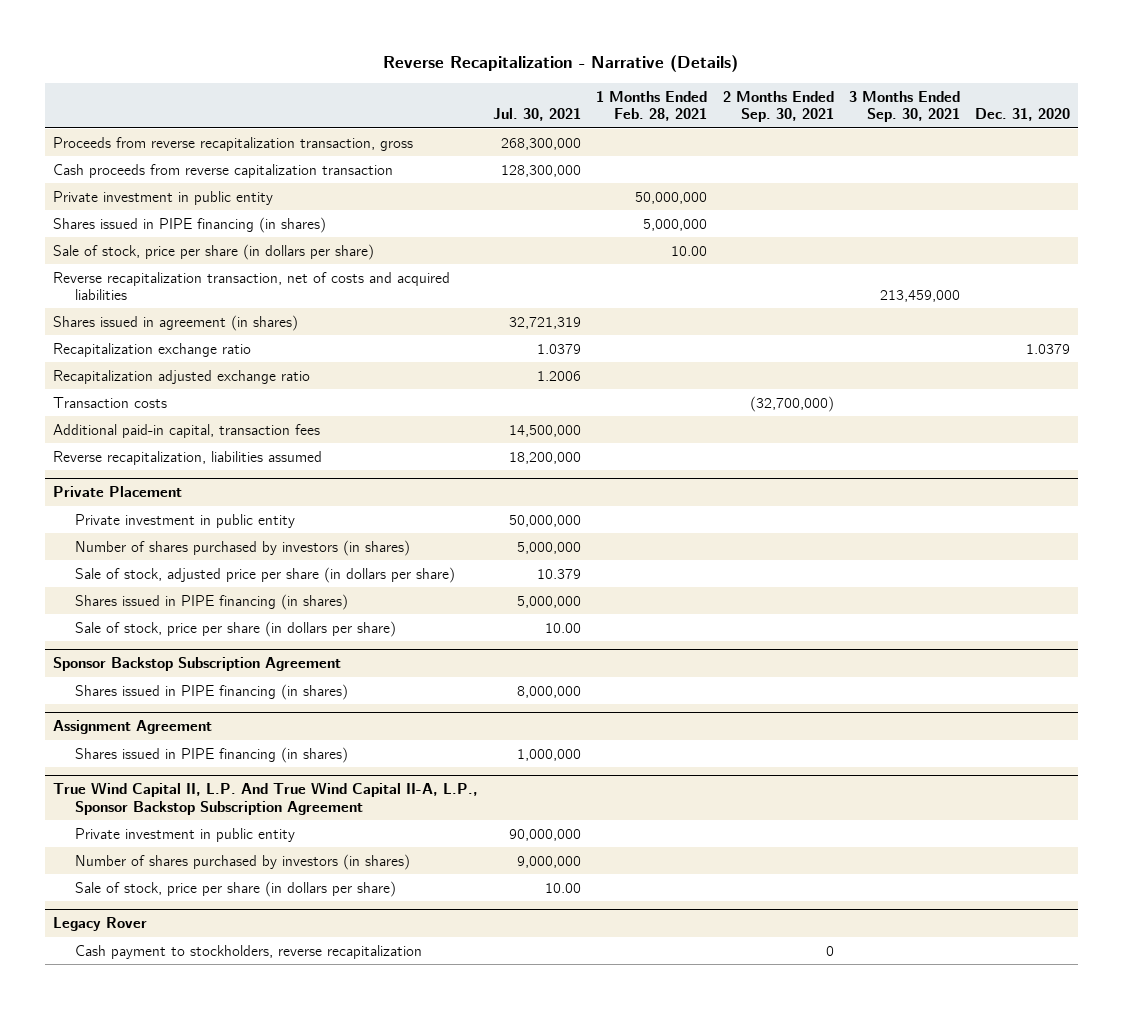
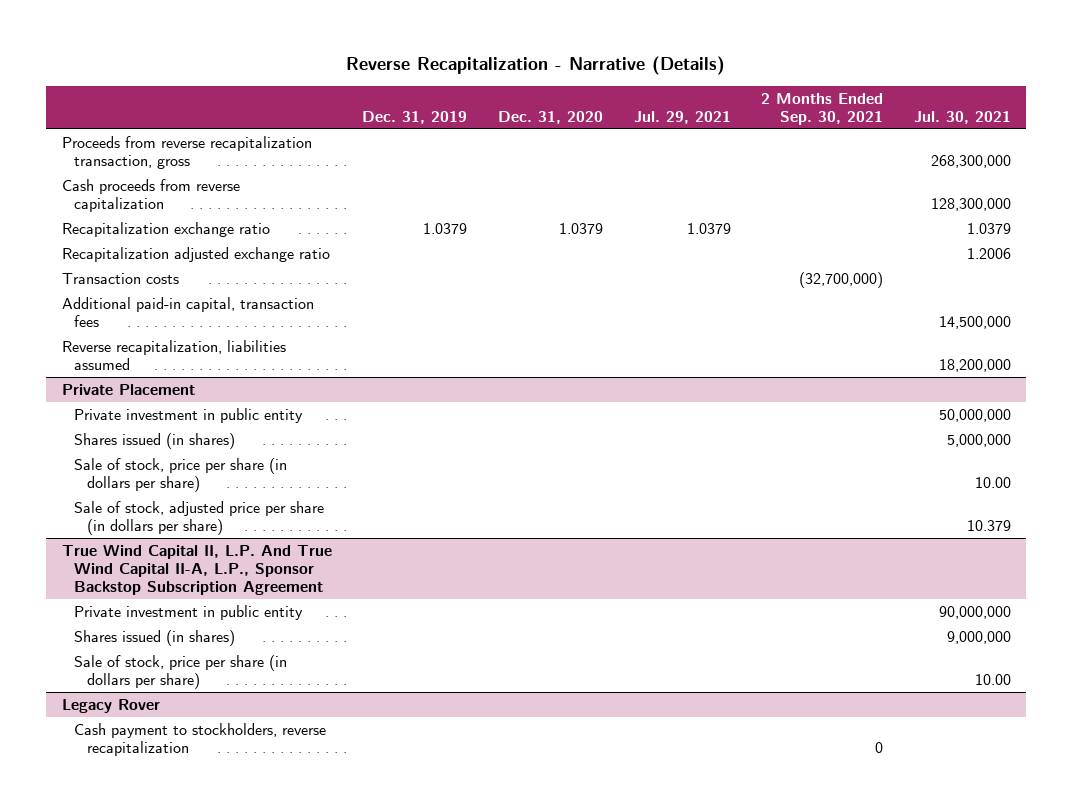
[596,91,708,122] 1 Months Ended Feb. 28, 2021 -> none
[848,91,960,123] 3 Months Ended Sep. 30, 2021 -> none
none -> [362,110,468,124] Dec. 31, 2019
none -> [633,110,731,124] Jul. 29, 2021
[52,190,273,205] Private investment in public entity -> none
[52,216,326,233] Shares issued in PIPE financing (in shares) -> none
[52,243,374,260] Sale of stock, price per share (in dollars per share) -> none
[52,271,450,300] Reverse recapitalization transaction, net of costs and acquired liabilities -> none
[52,314,298,331] Shares issued in agreement (in shares) -> none
[52,163,393,178] Cash proceeds from reverse capitalization transaction -> [61,178,240,212] Cash proceeds from reverse capitalization
[74,593,348,610] Shares issued in PIPE financing (in shares) -> none
[74,539,410,556] Number of shares purchased by investors (in shares) -> [74,432,236,449] Shares issued (in shares)
[52,657,341,672] Sponsor Backstop Subscription Agreement -> none
[74,683,348,700] Shares issued in PIPE financing (in shares) -> none
[52,720,212,735] Assignment Agreement -> none
[74,746,348,763] Shares issued in PIPE financing (in shares) -> none
[74,566,455,583] Sale of stock, adjusted price per share (in dollars per share) -> [74,500,325,535] Sale of stock, adjusted price per share (in dollars per share)
[74,853,410,870] Number of shares purchased by investors (in shares) -> [74,629,236,646] Shares issued (in shares)

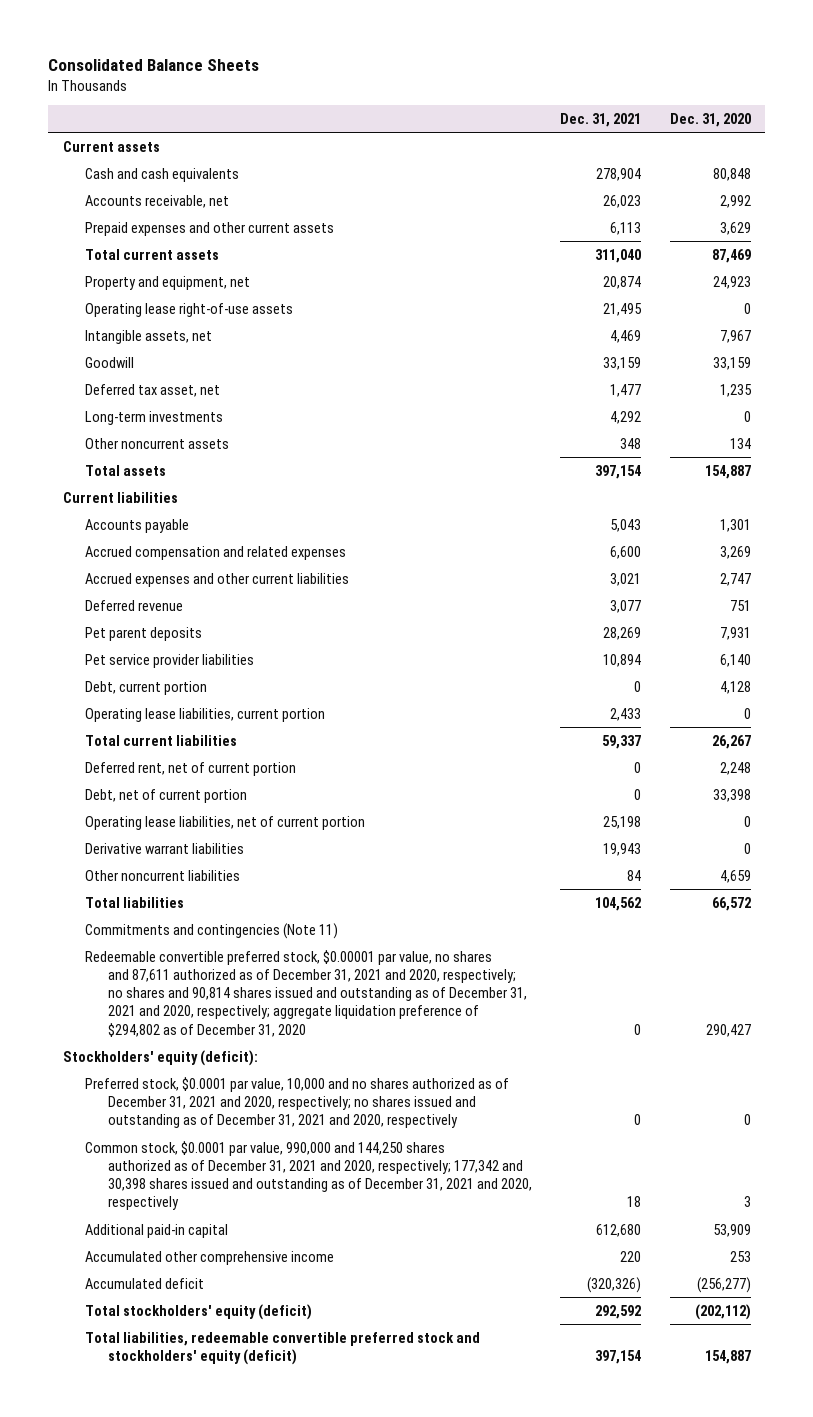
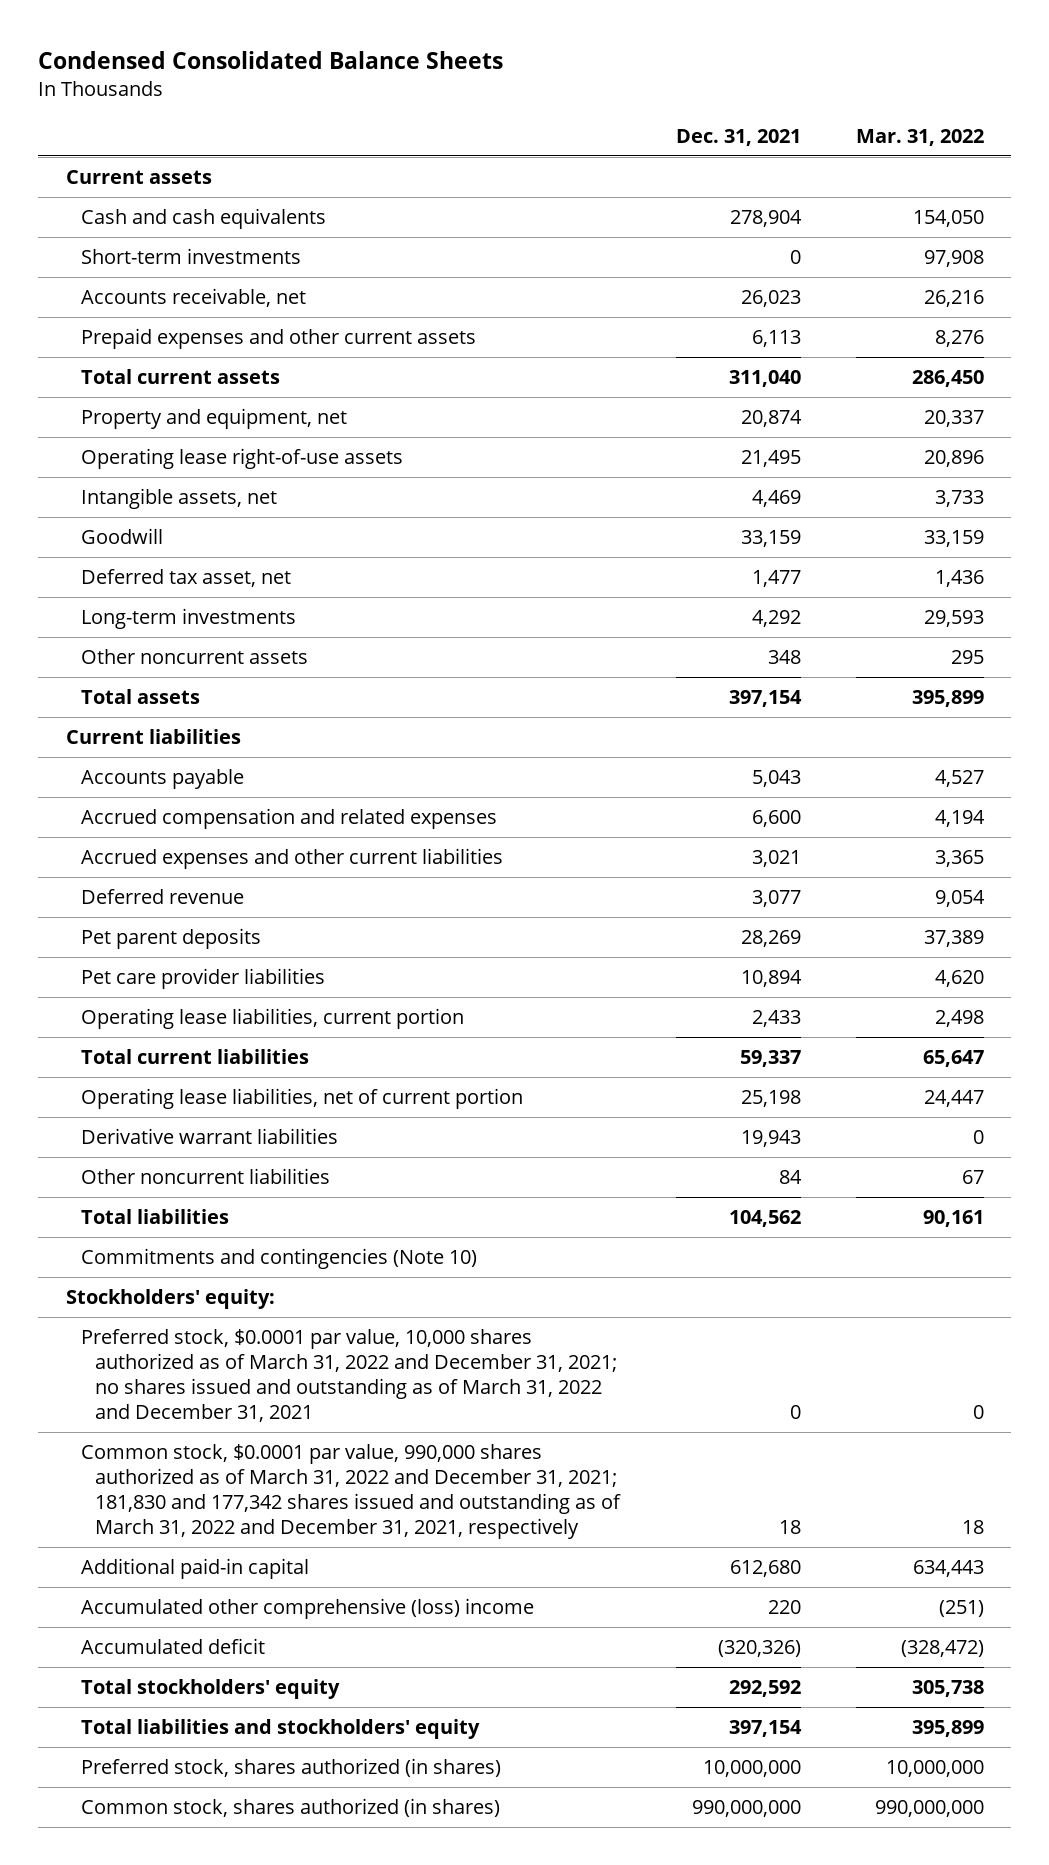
[48,58,260,71] Consolidated Balance Sheets -> [38,51,504,70] Condensed Consolidated Balance Sheets
[669,113,751,128] Dec. 31, 2020 -> none
none -> [855,128,984,146] Mar. 31, 2022
none -> [80,248,301,265] Short-term investments
[85,680,208,695] Debt, current portion -> none
[85,653,255,668] Pet service provider liabilities -> [80,968,325,990] Pet care provider liabilities
[85,761,297,776] Deferred rent, net of current portion -> none
[85,788,248,803] Debt, net of current portion -> none
[85,949,527,1037] Redeemable convertible preferred stock, $0.00001 par value, no shares and 87,611 authorized as of December 31, 2021 and 2020, respectively; no shares and 90,814 shares issued and outstanding as of December 31, 2021 and 2020, respectively; aggregate liquidation preference of $294,802 as of December 31, 2020 -> none
[85,922,339,939] Commitments and contingencies (Note 11) -> [80,1248,477,1270] Commitments and contingencies (Note 10)
[62,1049,258,1066] Stockholders' equity (deficit): -> [65,1289,275,1310] Stockholders' equity:
[85,1076,510,1129] Preferred stock, $0.0001 par value, 10,000 and no shares authorized as of December 31, 2021 and 2020, respectively; no shares issued and outstanding as of December 31, 2021 and 2020, respectively -> [80,1329,618,1422] Preferred stock, $0.0001 par value, 10,000 shares authorized as of March 31, 2022 and December 31, 2021; no shares issued and outstanding as of March 31, 2022 and December 31, 2021
[85,1140,532,1211] Common stock, $0.0001 par value, 990,000 and 144,250 shares authorized as of December 31, 2021 and 2020, respectively; 177,342 and 30,398 shares issued and outstanding as of December 31, 2021 and 2020, respectively -> [80,1444,622,1539] Common stock, $0.0001 par value, 990,000 shares authorized as of March 31, 2022 and December 31, 2021; 181,830 and 177,342 shares issued and outstanding as of March 31, 2022 and December 31, 2021, respectively
[85,1250,335,1265] Accumulated other comprehensive income -> [80,1598,534,1620] Accumulated other comprehensive (loss) income
[85,1303,313,1320] Total stockholders' equity (deficit) -> [80,1679,340,1700] Total stockholders' equity
[85,1331,481,1366] Total liabilities, redeemable convertible preferred stock and stockholders' equity (deficit) -> [80,1719,480,1740] Total liabilities and stockholders' equity
none -> [80,1758,501,1778] Preferred stock, shares authorized (in shares)
none -> [80,1798,500,1818] Common stock, shares authorized (in shares)

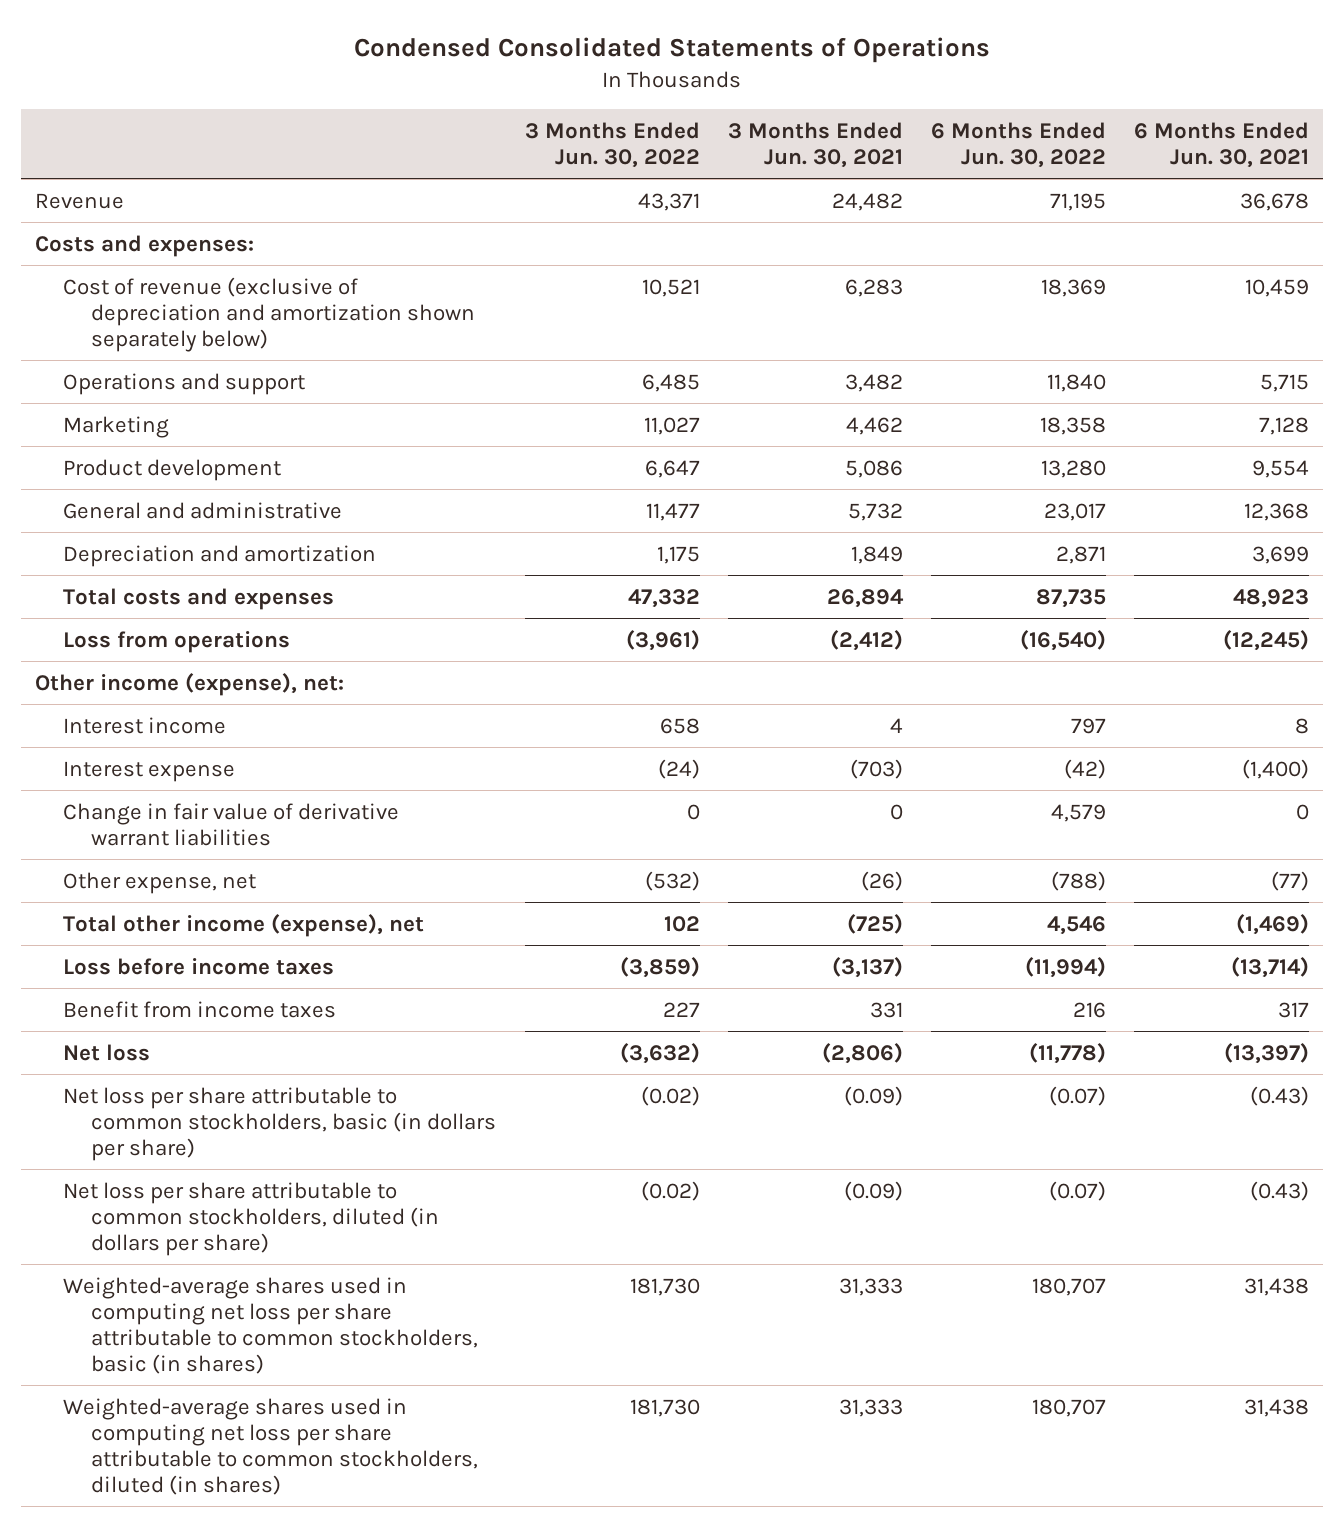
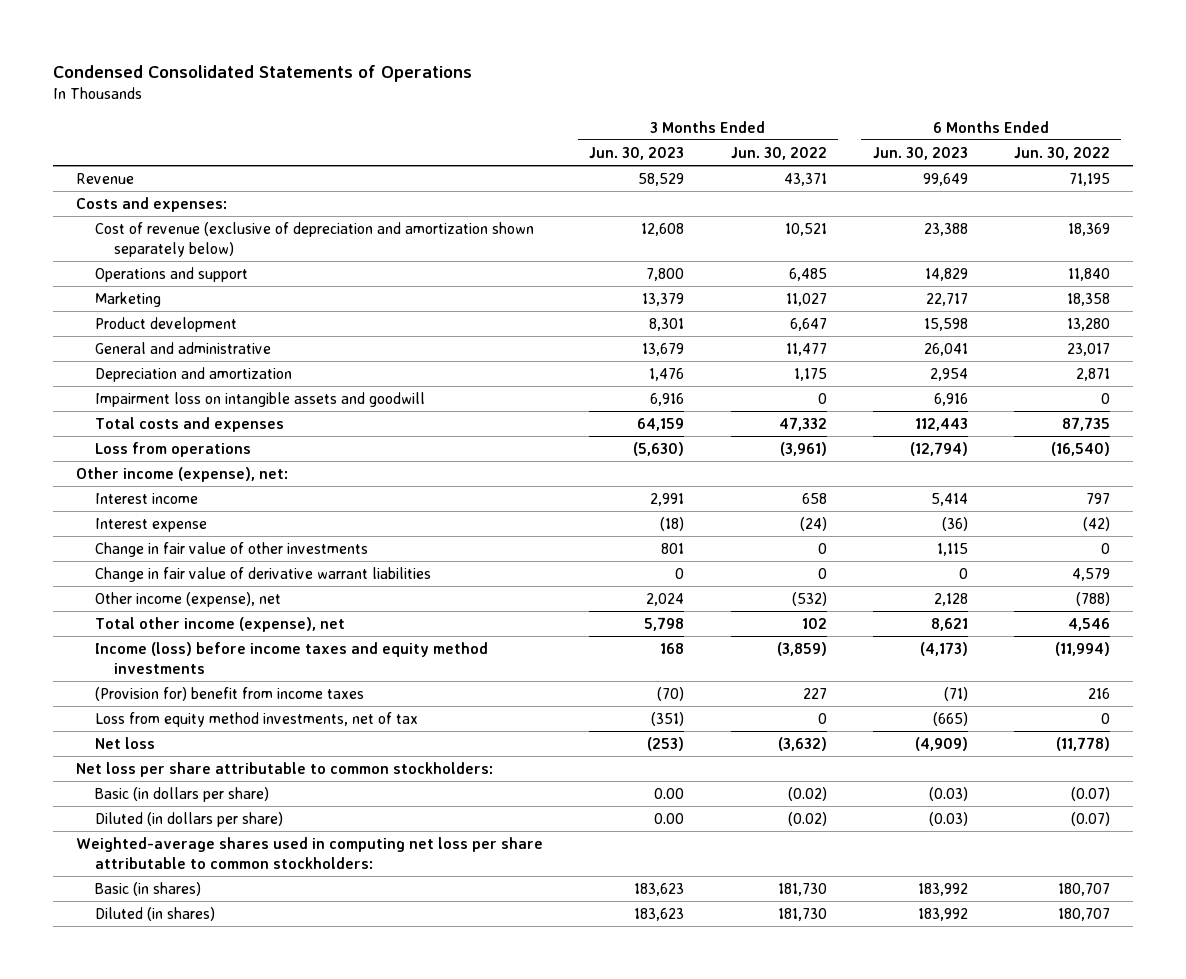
[727,121,903,168] 3 Months Ended Jun. 30, 2021 -> none
[1134,121,1310,168] 6 Months Ended Jun. 30, 2021 -> none
none -> [589,146,685,160] Jun. 30, 2023
none -> [872,146,968,160] Jun. 30, 2023
none -> [94,391,425,407] Impairment loss on intangible assets and goodwill
none -> [94,541,368,557] Change in fair value of other investments
[63,871,257,894] Other expense, net -> [94,591,281,607] Other income (expense), net
[63,957,335,975] Loss before income taxes -> [94,641,488,674] Income (loss) before income taxes and equity method investments
[63,1000,337,1018] Benefit from income taxes -> [94,686,364,701] (Provision for) benefit from income taxes
none -> [94,711,418,727] Loss from equity method investments, net of tax
none -> [76,761,494,777] Net loss per share attributable to common stockholders:
[63,1086,497,1161] Net loss per share attributable to common stockholders, basic (in dollars per share) -> [94,786,269,802] Basic (in dollars per share)
[63,1181,440,1256] Net loss per share attributable to common stockholders, diluted (in dollars per share) -> [94,811,283,827] Diluted (in dollars per share)
none -> [76,836,544,869] Weighted-average shares used in computing net loss per share attributable to common stockholders:
[63,1276,479,1374] Weighted-average shares used in computing net loss per share attributable to common stockholders, basic (in shares) -> [94,881,201,896] Basic (in shares)
[63,1397,479,1495] Weighted-average shares used in computing net loss per share attributable to common stockholders, diluted (in shares) -> [94,906,215,921] Diluted (in shares)

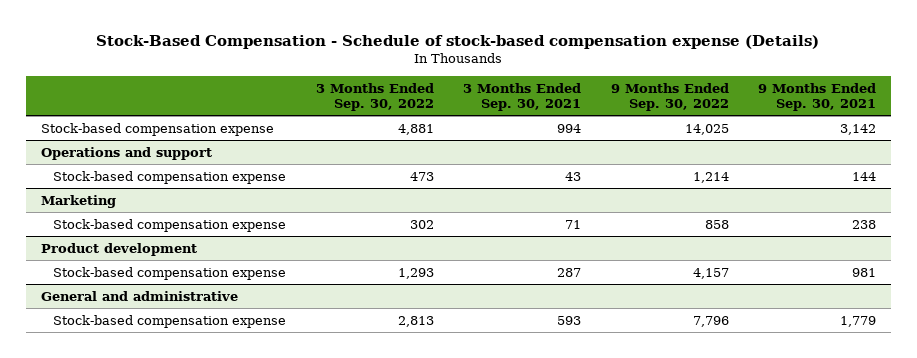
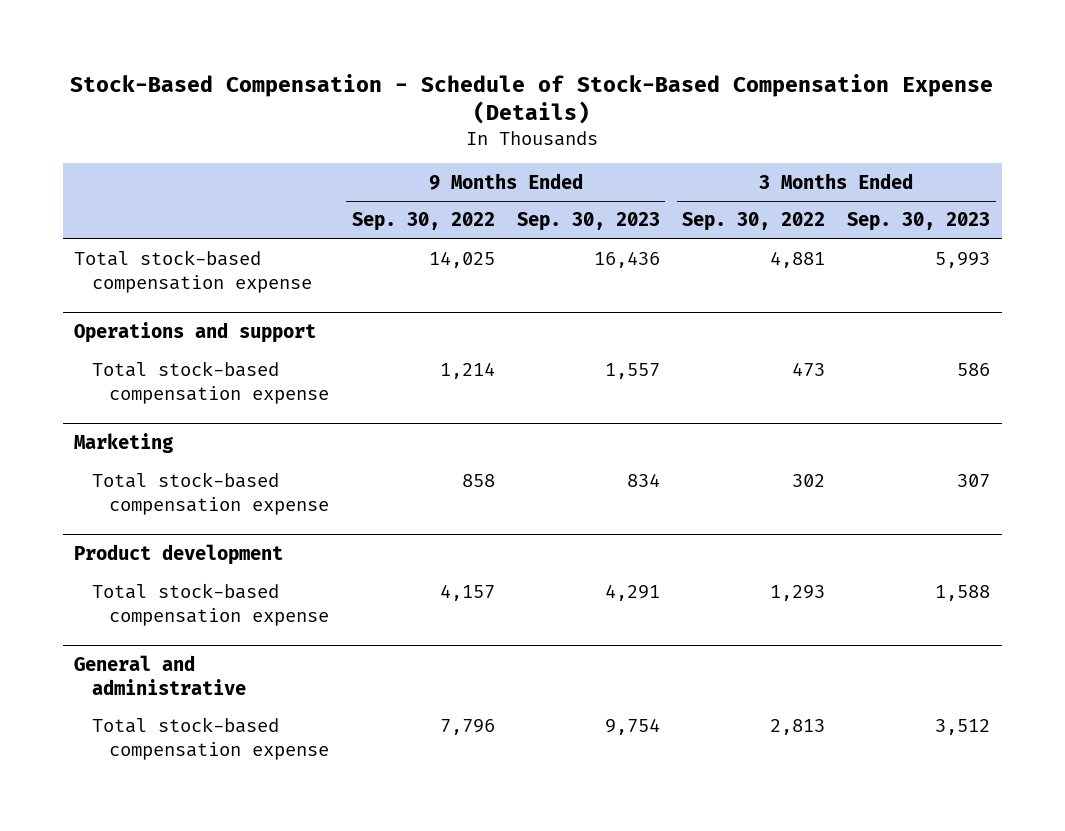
[96,34,820,49] Stock-Based Compensation - Schedule of stock-based compensation expense (Details) -> [70,73,994,125] Stock-Based Compensation - Schedule of Stock-Based Compensation Expense (Details)
[463,82,582,111] 3 Months Ended Sep. 30, 2021 -> none
[758,82,877,111] 9 Months Ended Sep. 30, 2021 -> none
none -> [516,212,660,232] Sep. 30, 2023
none -> [847,212,991,232] Sep. 30, 2023
[40,122,274,136] Stock-based compensation expense -> [74,250,312,293] Total stock-based compensation expense
[53,170,287,184] Stock-based compensation expense -> [91,361,330,404] Total stock-based compensation expense
[53,218,287,232] Stock-based compensation expense -> [91,472,330,515] Total stock-based compensation expense
[53,266,287,280] Stock-based compensation expense -> [91,583,330,626] Total stock-based compensation expense
[53,314,287,328] Stock-based compensation expense -> [91,717,330,760] Total stock-based compensation expense

